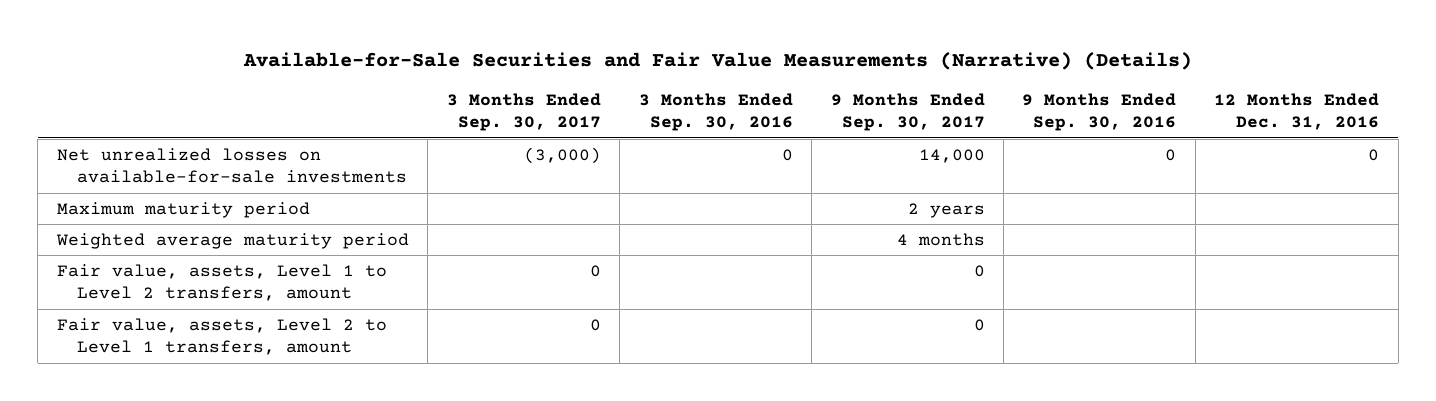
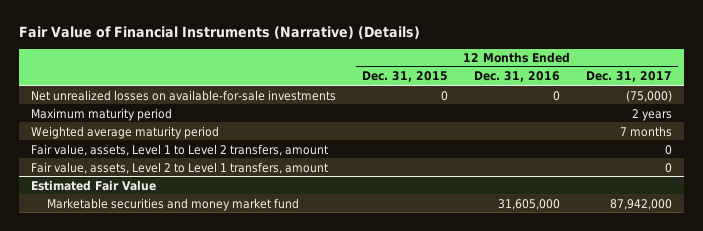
[243,51,1193,70] Available-for-Sale Securities and Fair Value Measurements (Narrative) (Details) -> [18,25,420,39] Fair Value of Financial Instruments (Narrative) (Details)
[446,92,601,132] 3 Months Ended Sep. 30, 2017 -> none
[638,92,793,132] 3 Months Ended Sep. 30, 2016 -> none
[830,92,985,132] 9 Months Ended Sep. 30, 2017 -> none
[1022,92,1177,132] 9 Months Ended Sep. 30, 2016 -> none
none -> [362,71,449,83] Dec. 31, 2015
none -> [585,71,672,83] Dec. 31, 2017
none -> [31,179,157,191] Estimated Fair Value
none -> [46,197,299,211] Marketable securities and money market fund

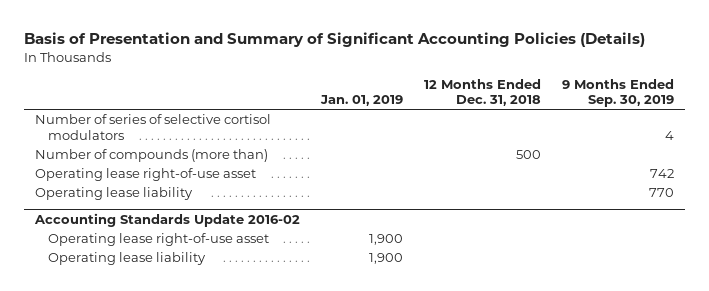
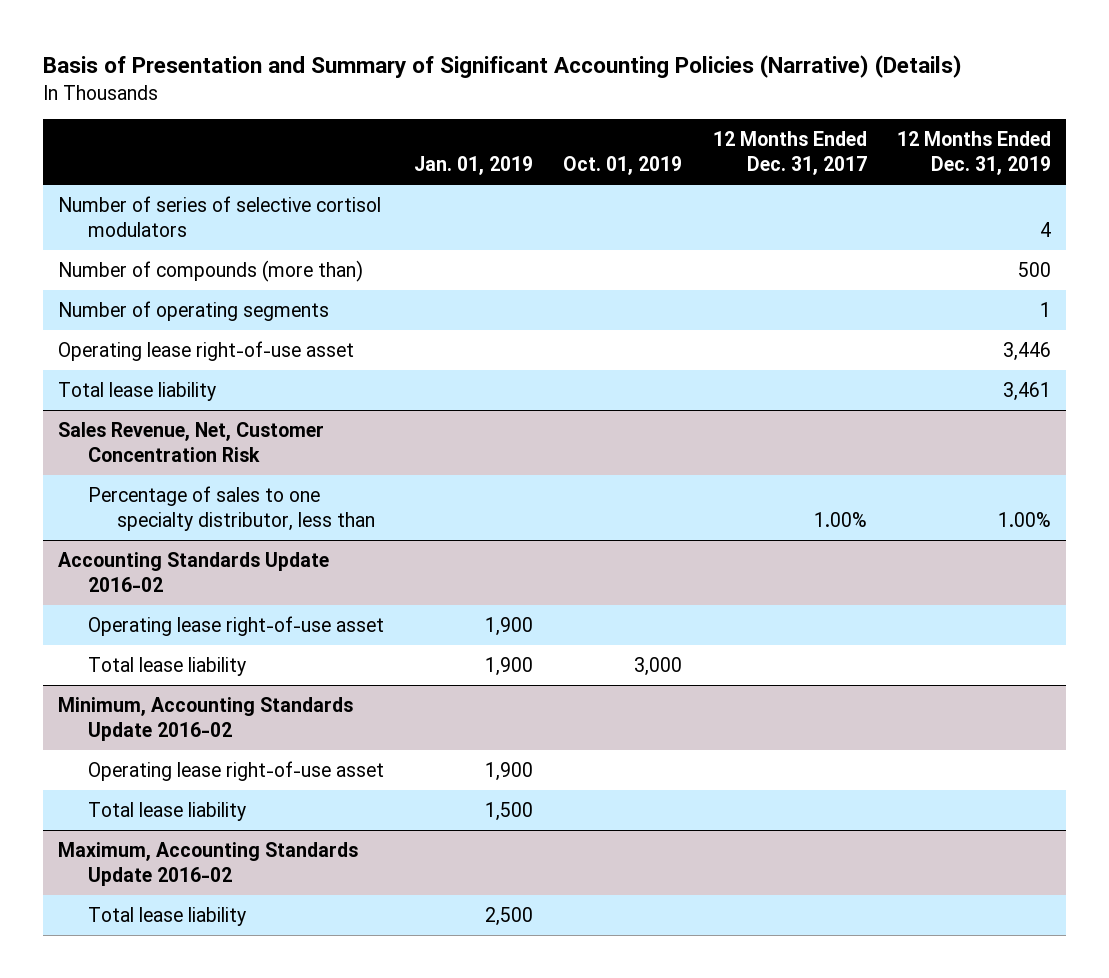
[24,32,646,48] Basis of Presentation and Summary of Significant Accounting Policies (Details) -> [42,55,962,79] Basis of Presentation and Summary of Significant Accounting Policies (Narrative) (Details)
[424,78,542,107] 12 Months Ended Dec. 31, 2018 -> none
[562,78,675,108] 9 Months Ended Sep. 30, 2019 -> none
none -> [563,156,683,176] Oct. 01, 2019
none -> [712,130,867,176] 12 Months Ended Dec. 31, 2017
none -> [896,130,1051,176] 12 Months Ended Dec. 31, 2019
none -> [58,300,330,321] Number of operating segments
[34,187,193,201] Operating lease liability -> [58,381,217,401] Total lease liability
none -> [58,421,325,463] Sales Revenue, Net, Customer Concentration Risk
none -> [87,485,376,532] Percentage of sales to one specialty distributor, less than
[47,252,206,266] Operating lease liability -> [87,656,246,676] Total lease liability
none -> [58,696,354,742] Minimum, Accounting Standards Update 2016-02
none -> [87,760,384,781] Operating lease right-of-use asset
none -> [87,801,246,821] Total lease liability
none -> [58,841,359,887] Maximum, Accounting Standards Update 2016-02
none -> [87,906,246,926] Total lease liability

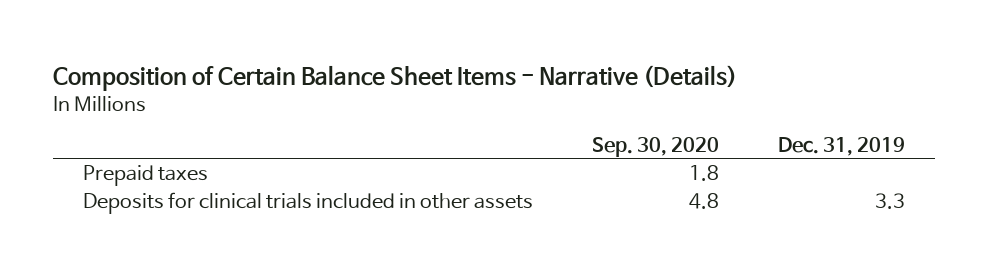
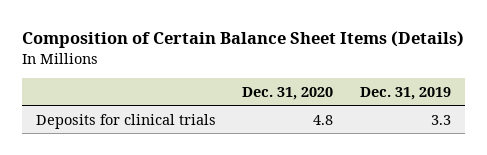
[53,64,738,91] Composition of Certain Balance Sheet Items - Narrative (Details) -> [22,31,465,49] Composition of Certain Balance Sheet Items (Details)
[591,136,719,157] Sep. 30, 2020 -> none
none -> [242,86,334,100] Dec. 31, 2020
[82,165,208,187] Prepaid taxes -> none
[82,192,533,215] Deposits for clinical trials included in other assets -> [35,113,216,129] Deposits for clinical trials

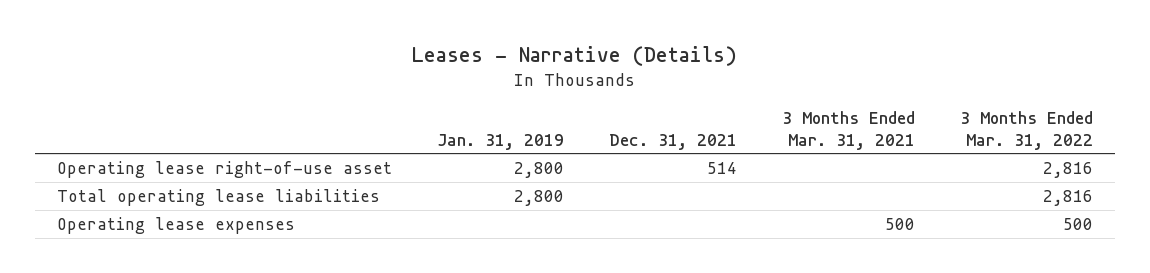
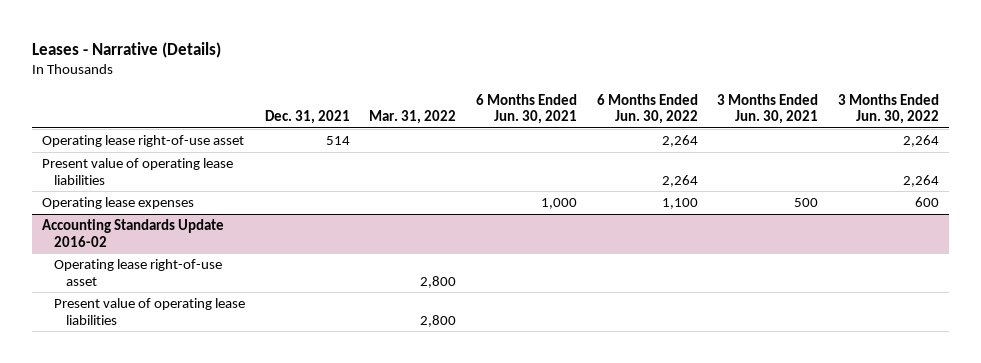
[436,133,564,150] Jan. 31, 2019 -> none
[781,110,915,150] 3 Months Ended Mar. 31, 2021 -> none
[959,110,1093,150] 3 Months Ended Mar. 31, 2022 -> none
none -> [369,110,457,125] Mar. 31, 2022
none -> [476,93,578,125] 6 Months Ended Jun. 30, 2021
none -> [596,93,698,125] 6 Months Ended Jun. 30, 2022
none -> [717,93,819,125] 3 Months Ended Jun. 30, 2021
none -> [837,93,939,125] 3 Months Ended Jun. 30, 2022
[57,188,381,206] Total operating lease liabilities -> [42,157,234,185] Present value of operating lease liabilities
none -> [42,218,225,247] Accounting Standards Update 2016-02
none -> [54,258,223,286] Operating lease right-of-use asset
none -> [54,297,246,325] Present value of operating lease liabilities

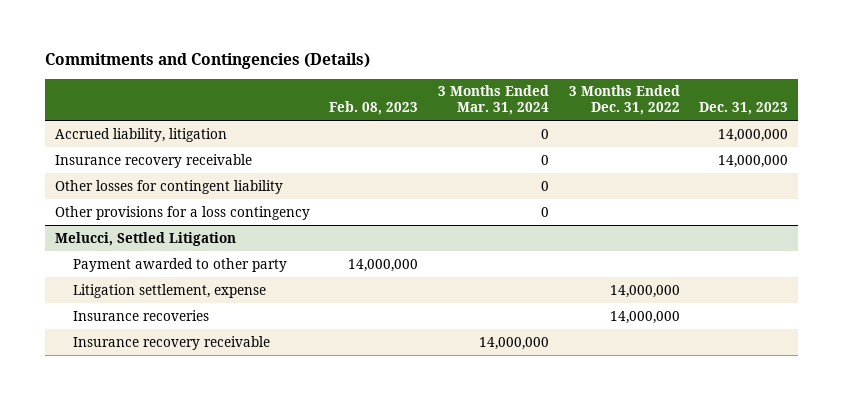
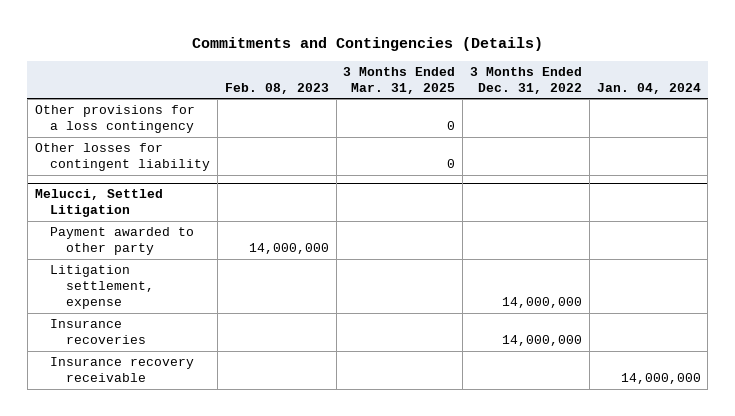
[438,85,550,116] 3 Months Ended Mar. 31, 2024 -> none
[699,102,789,116] Dec. 31, 2023 -> none
none -> [343,67,456,95] 3 Months Ended Mar. 31, 2025
none -> [596,83,701,95] Jan. 04, 2024
[54,127,227,142] Accrued liability, litigation -> none
[54,153,252,168] Insurance recovery receivable -> none
[54,179,283,194] Other losses for contingent liability -> [34,143,211,172] Other losses for contingent liability

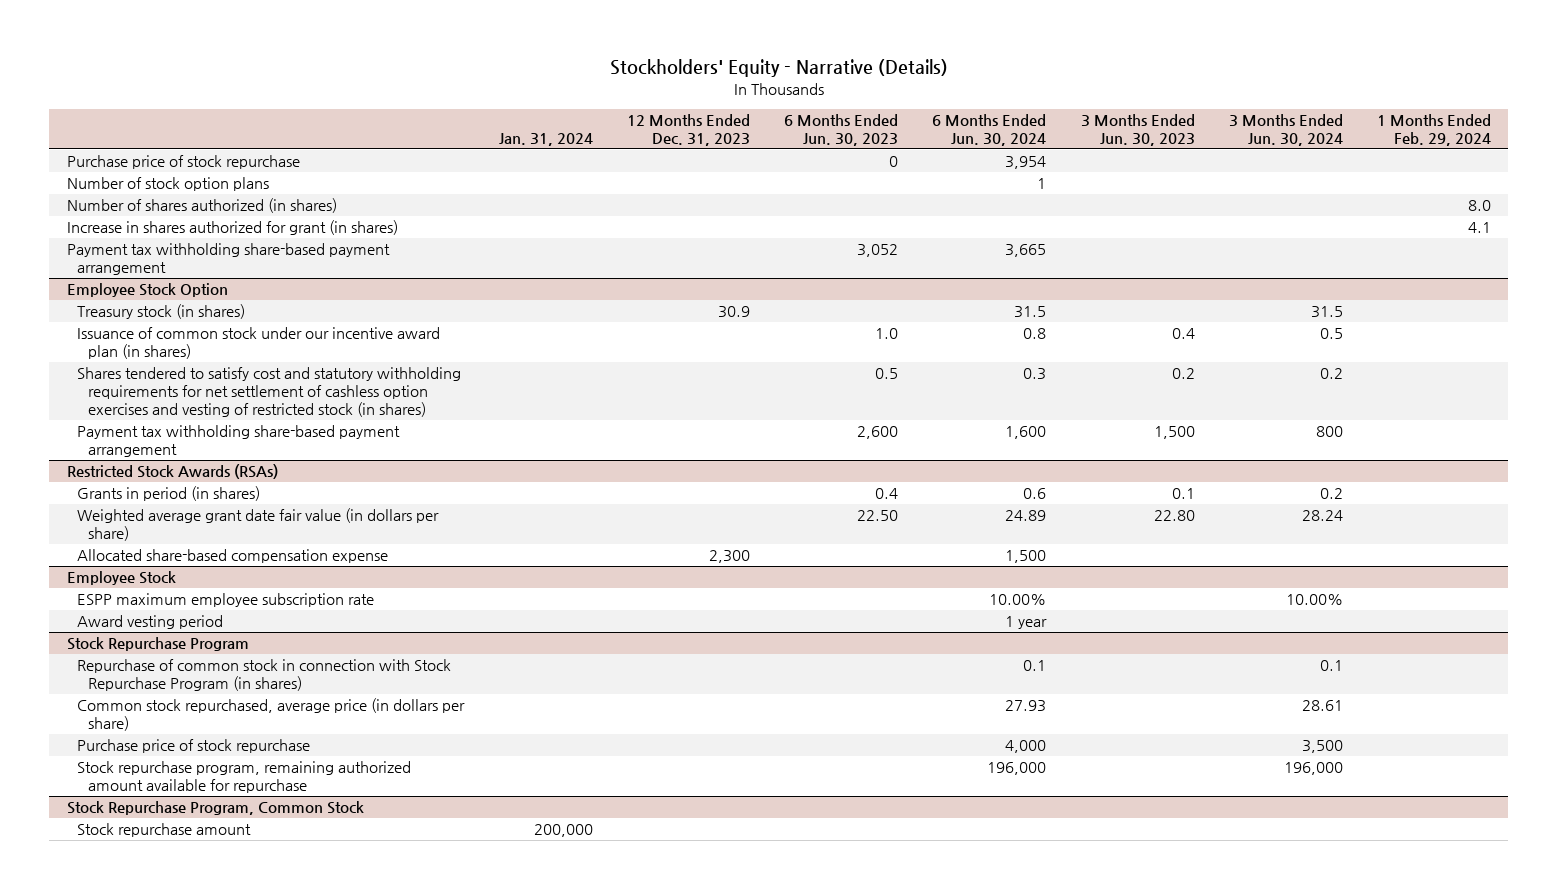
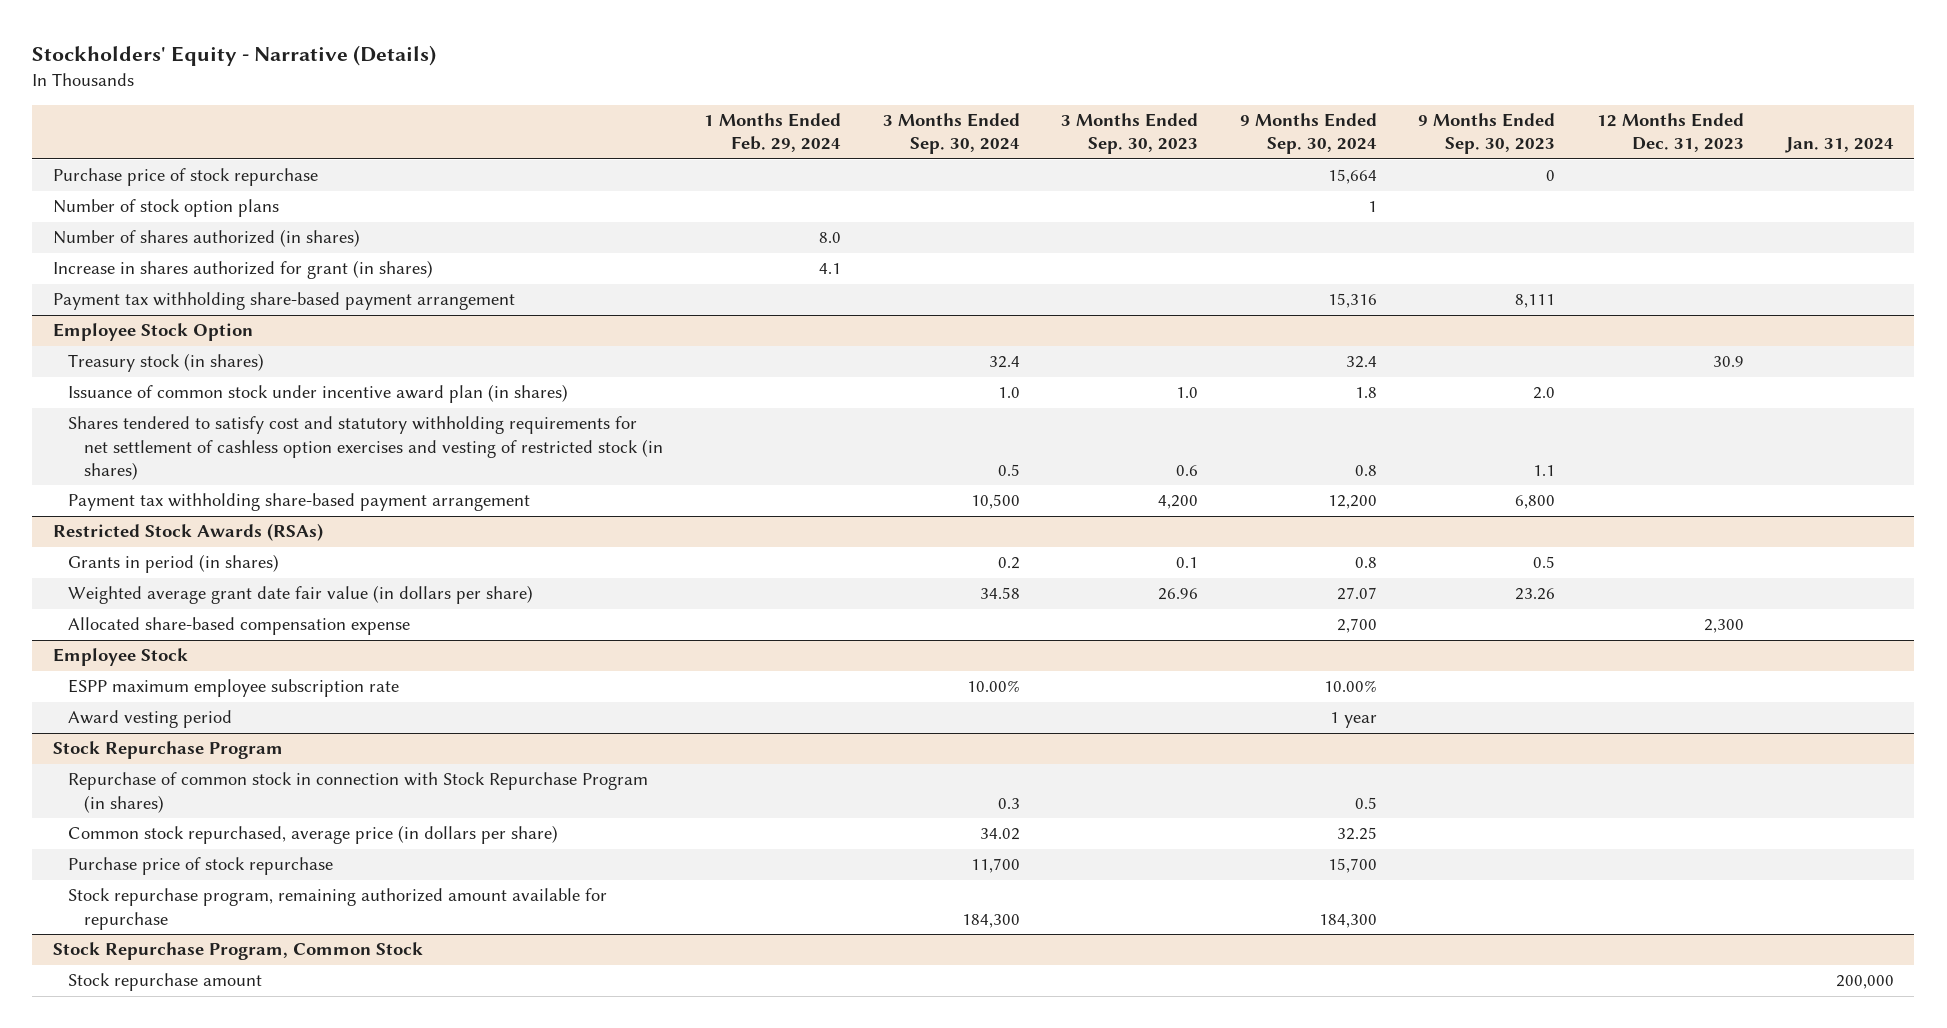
[784,114,899,147] 6 Months Ended Jun. 30, 2023 -> none
[932,114,1047,147] 6 Months Ended Jun. 30, 2024 -> none
[1080,114,1195,147] 3 Months Ended Jun. 30, 2023 -> none
[1228,114,1343,147] 3 Months Ended Jun. 30, 2024 -> none
none -> [882,112,1020,155] 3 Months Ended Sep. 30, 2024
none -> [1061,112,1199,155] 3 Months Ended Sep. 30, 2023
none -> [1239,112,1377,155] 9 Months Ended Sep. 30, 2024
none -> [1418,112,1556,155] 9 Months Ended Sep. 30, 2023
[77,327,441,360] Issuance of common stock under our incentive award plan (in shares) -> [68,384,569,404] Issuance of common stock under incentive award plan (in shares)

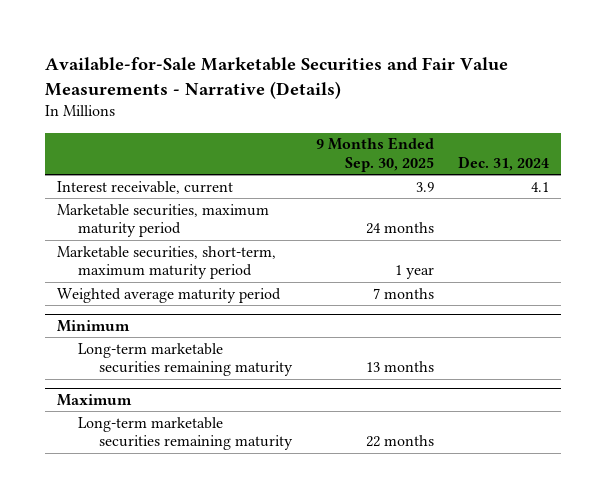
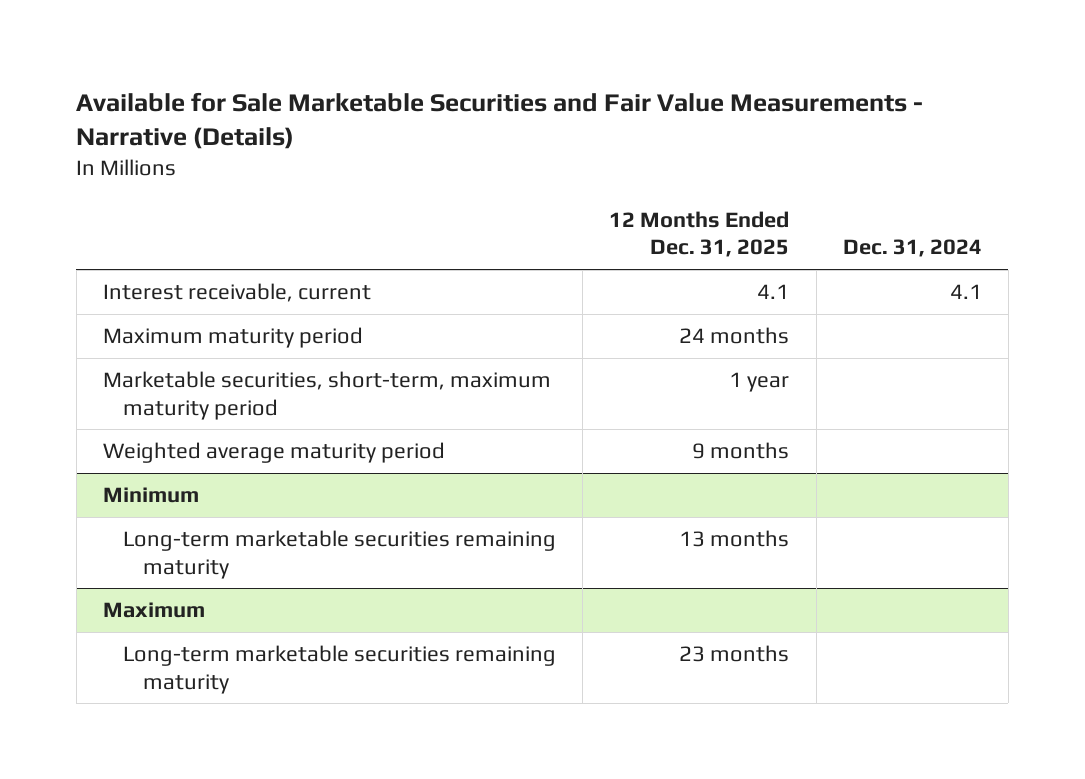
[44,56,508,99] Available-for-Sale Marketable Securities and Fair Value Measurements - Narrative (Details) -> [76,91,924,150] Available for Sale Marketable Securities and Fair Value Measurements - Narrative (Details)
[316,137,435,173] 9 Months Ended Sep. 30, 2025 -> none
none -> [609,210,790,258] 12 Months Ended Dec. 31, 2025
[56,203,269,238] Marketable securities, maximum maturity period -> [103,327,364,349] Maximum maturity period

